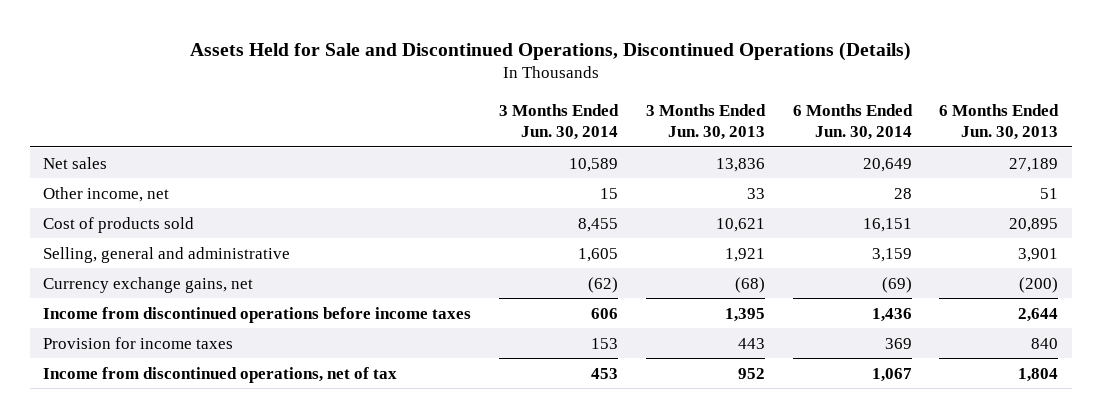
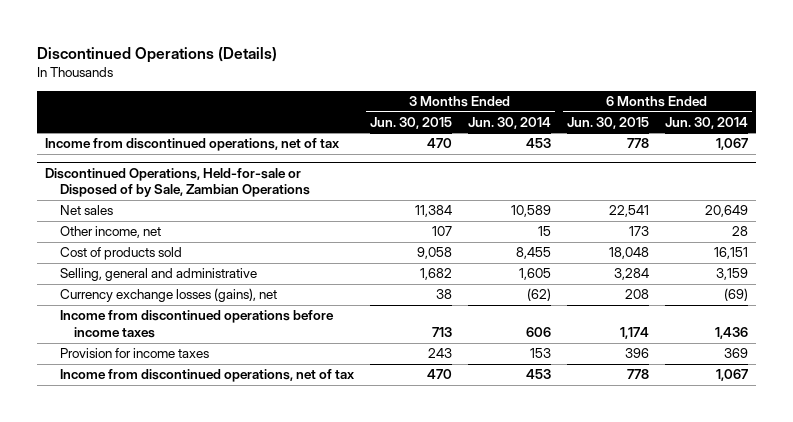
[189,41,911,61] Assets Held for Sale and Discontinued Operations, Discontinued Operations (Details) -> [37,46,278,63] Discontinued Operations (Details)
[645,103,766,140] 3 Months Ended Jun. 30, 2013 -> none
[939,103,1060,140] 6 Months Ended Jun. 30, 2013 -> none
none -> [369,117,452,130] Jun. 30, 2015
none -> [566,117,649,130] Jun. 30, 2015
none -> [45,138,340,152] Income from discontinued operations, net of tax
none -> [45,167,310,198] Discontinued Operations, Held-for-sale or Disposed of by Sale, Zambian Operations
[43,276,254,293] Currency exchange gains, net -> [59,288,277,303] Currency exchange losses (gains), net

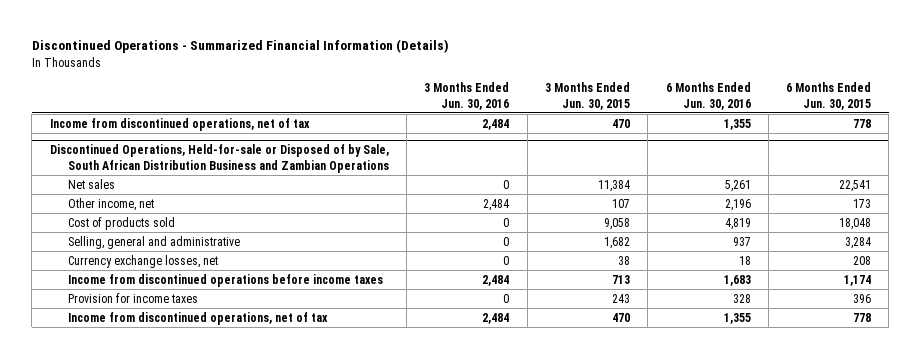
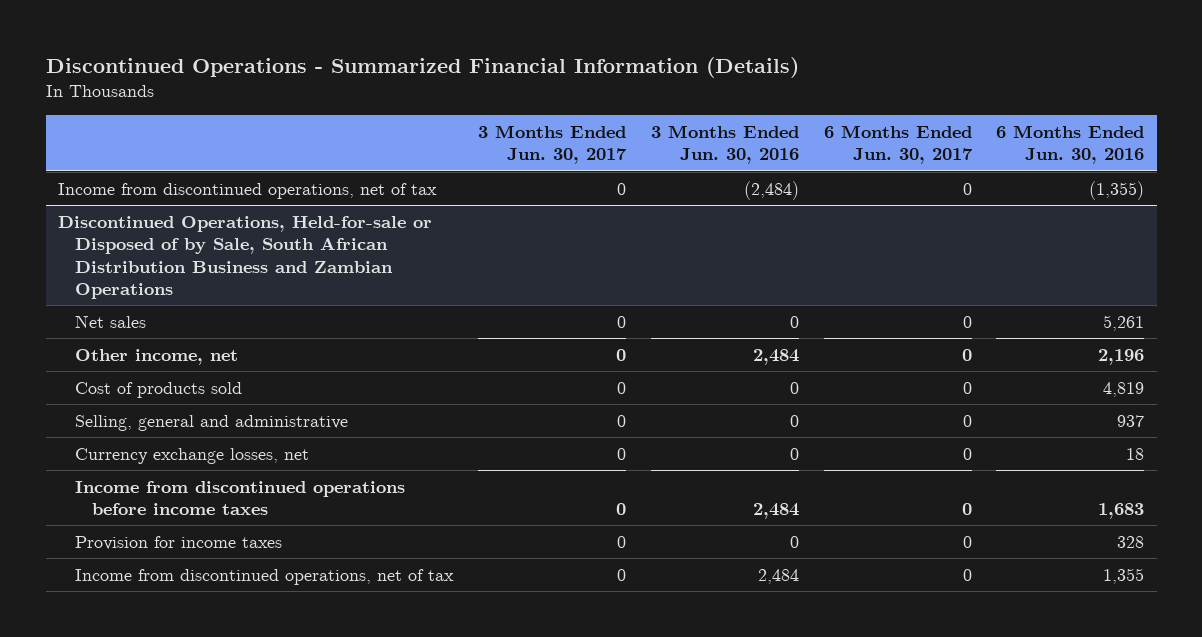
[545,82,631,110] 3 Months Ended Jun. 30, 2015 -> none
[786,82,872,110] 6 Months Ended Jun. 30, 2015 -> none
none -> [477,124,627,165] 3 Months Ended Jun. 30, 2017
none -> [823,124,973,165] 6 Months Ended Jun. 30, 2017
[482,118,510,130] 2,484 -> [743,180,799,200] (2,484)
[723,118,751,130] 1,355 -> [1089,180,1145,200] (1,355)

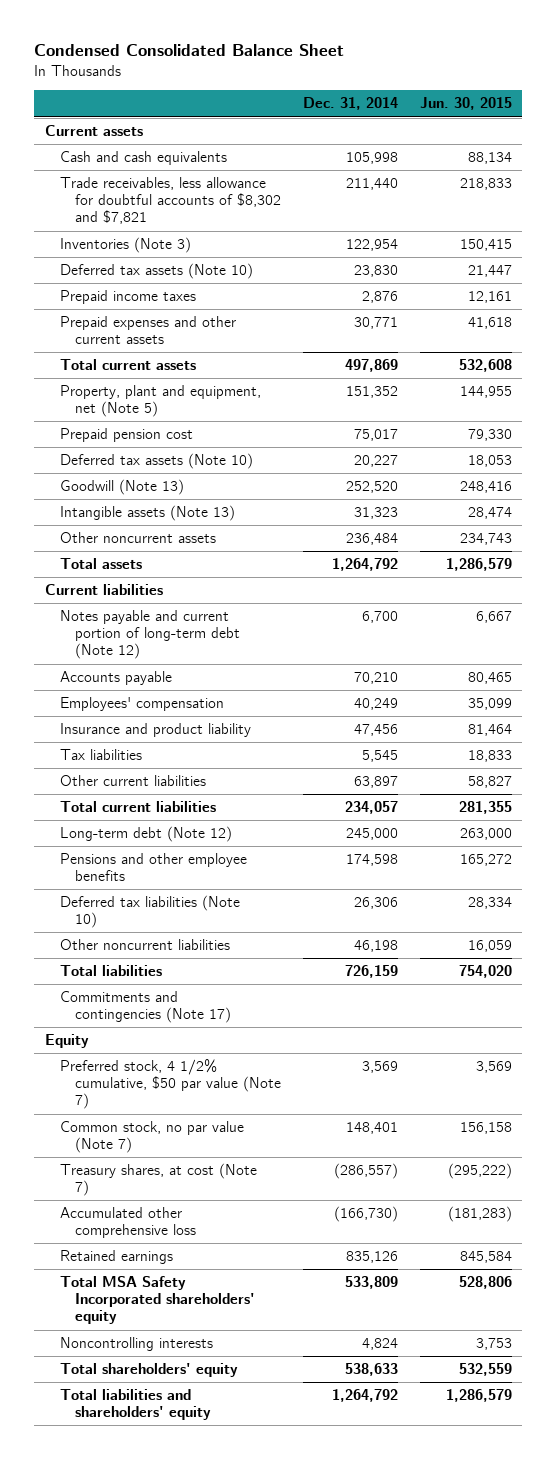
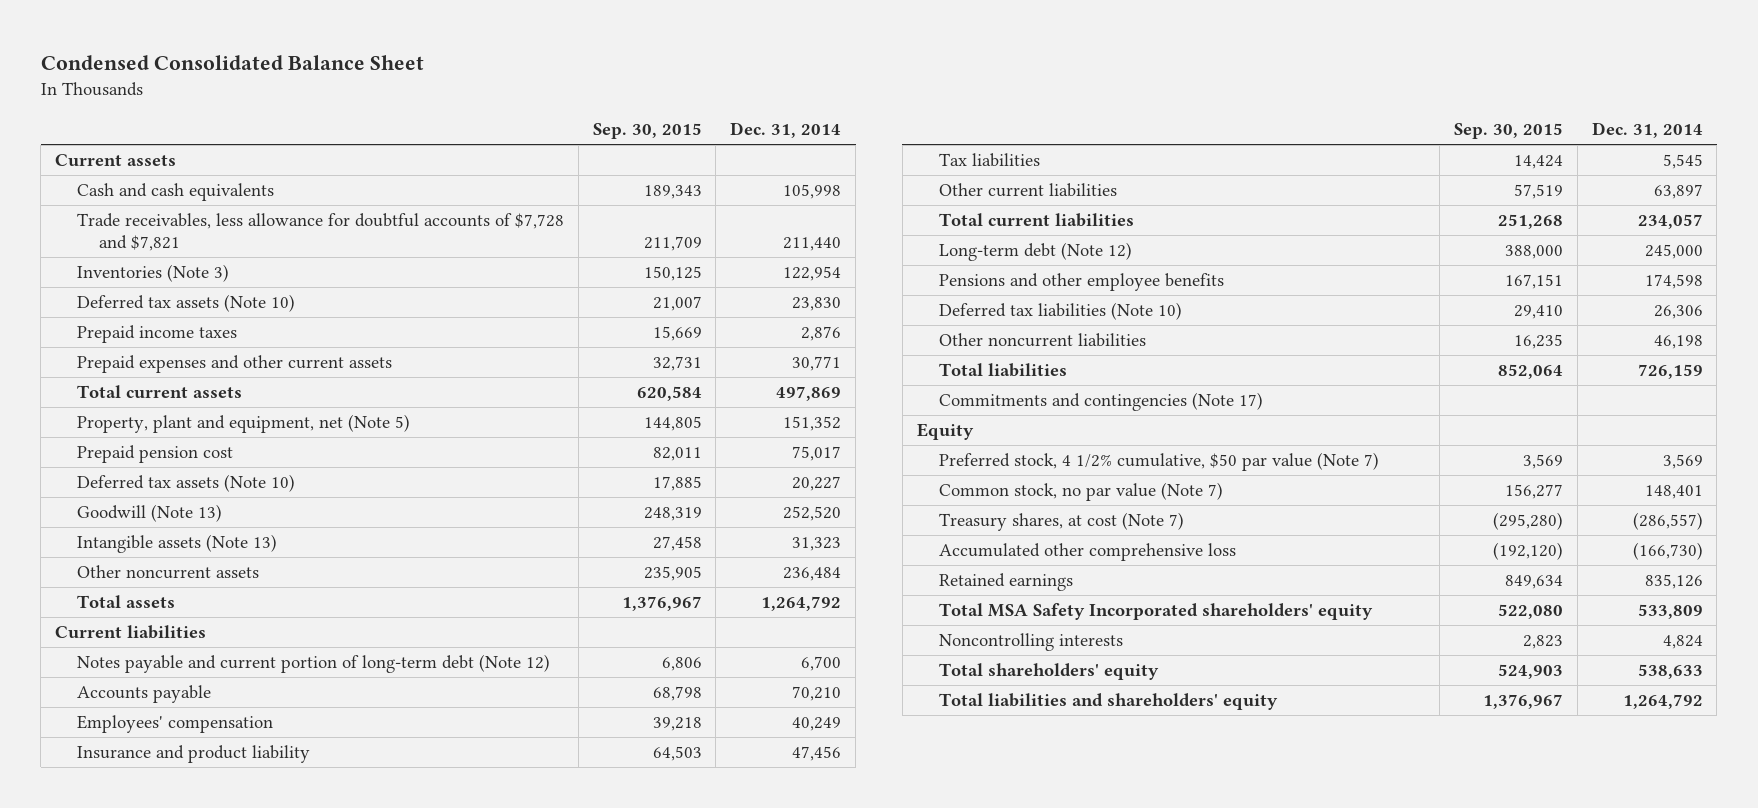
[419,97,512,111] Jun. 30, 2015 -> none
none -> [592,123,702,140] Sep. 30, 2015
[59,177,281,225] Trade receivables, less allowance for doubtful accounts of $8,302 and $7,821 -> [77,213,565,252] Trade receivables, less allowance for doubtful accounts of $7,728 and $7,821

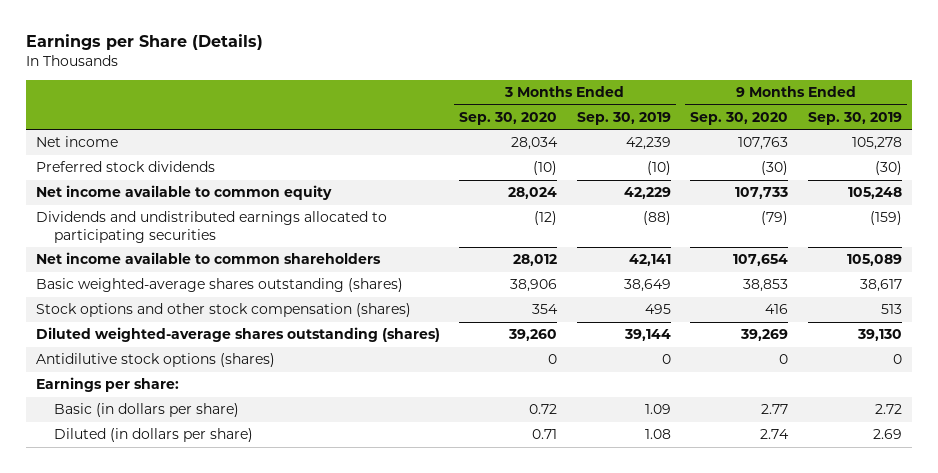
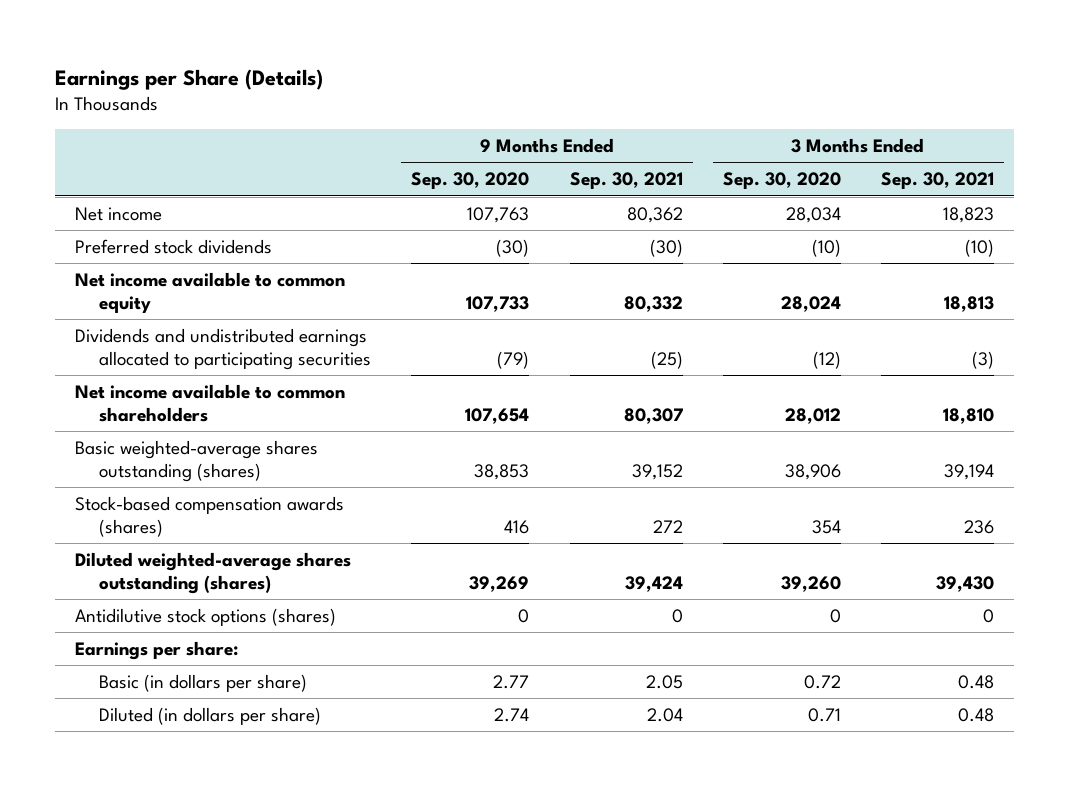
[576,111,671,125] Sep. 30, 2019 -> none
[807,111,902,125] Sep. 30, 2019 -> none
none -> [569,172,683,190] Sep. 30, 2021
none -> [881,172,995,190] Sep. 30, 2021
[35,303,411,318] Stock options and other stock compensation (shares) -> [75,495,345,538] Stock-based compensation awards (shares)

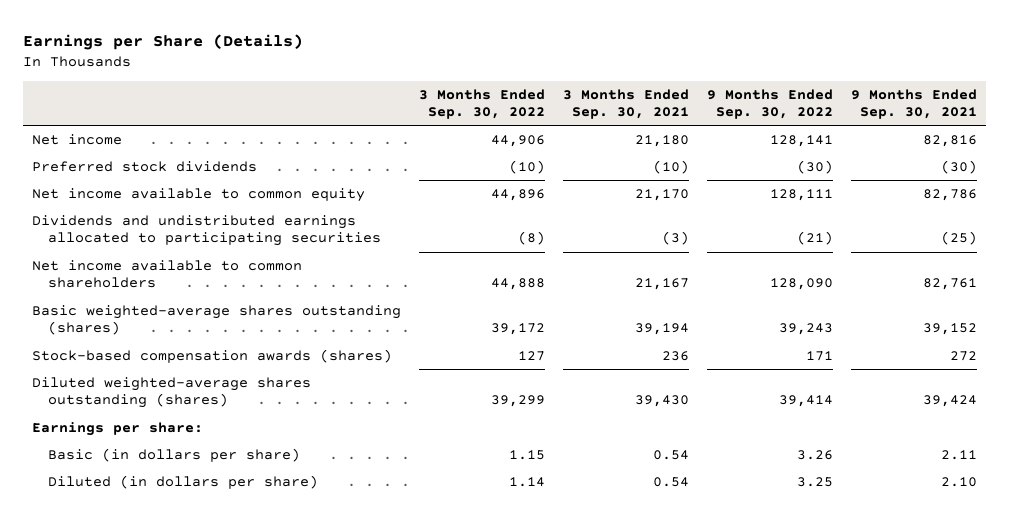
[411,172,530,190] Sep. 30, 2020 -> none
[722,172,841,190] Sep. 30, 2020 -> none
none -> [419,89,546,120] 3 Months Ended Sep. 30, 2022
none -> [707,89,834,120] 9 Months Ended Sep. 30, 2022
[626,206,683,223] 80,362 -> [923,135,978,148] 82,816
[943,206,995,223] 18,823 -> [635,135,690,148] 21,180
[623,296,683,313] 80,332 -> [923,189,978,202] 82,786
[944,296,995,313] 18,813 -> [635,189,690,202] 21,170
[623,408,683,425] 80,307 -> [923,278,978,291] 82,761
[943,408,995,425] 18,810 -> [635,278,690,291] 21,167
[75,607,337,626] Antidilutive stock options (shares) -> none
[645,674,683,689] 2.05 -> [941,450,978,461] 2.11
[958,674,995,689] 0.48 -> [653,450,690,461] 0.54
[646,707,683,722] 2.04 -> [941,477,978,488] 2.10
[958,707,995,722] 0.48 -> [653,477,690,488] 0.54

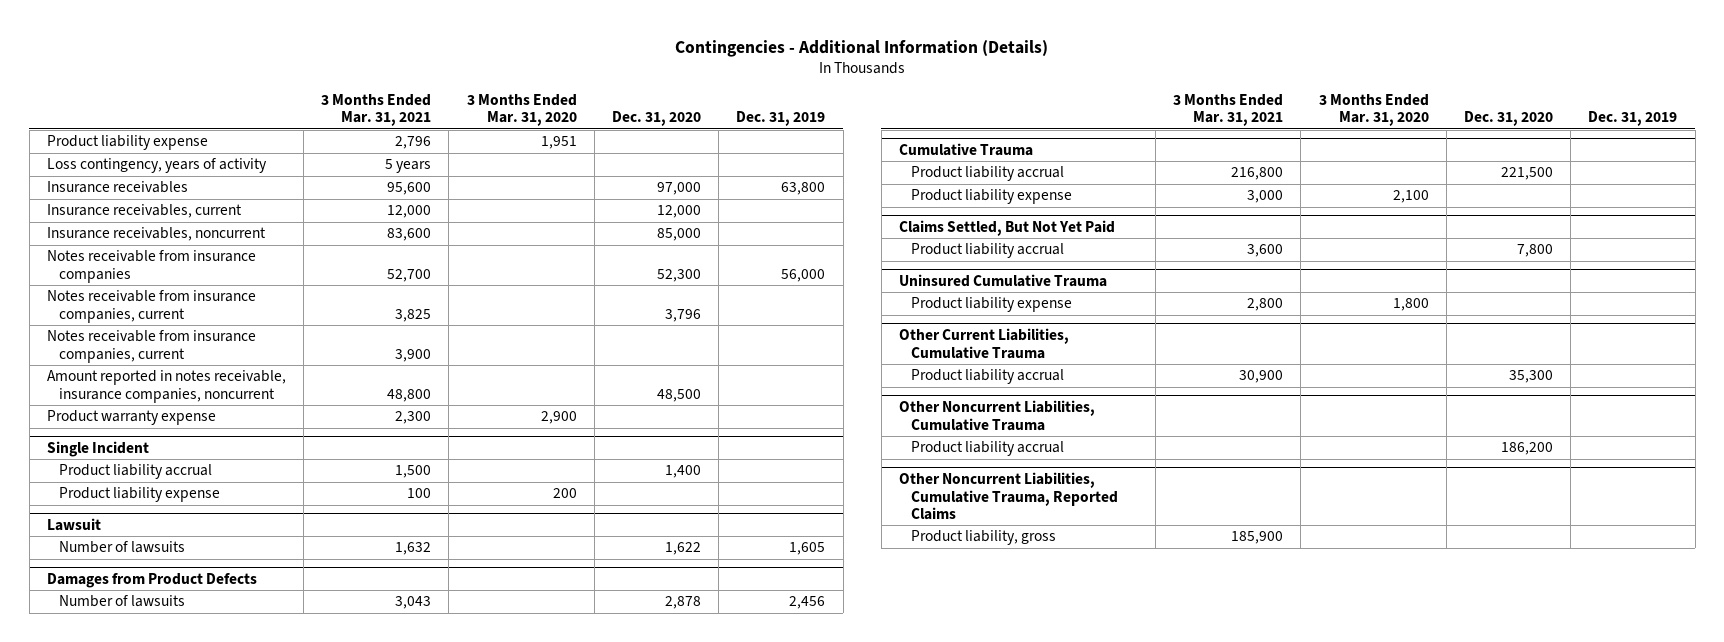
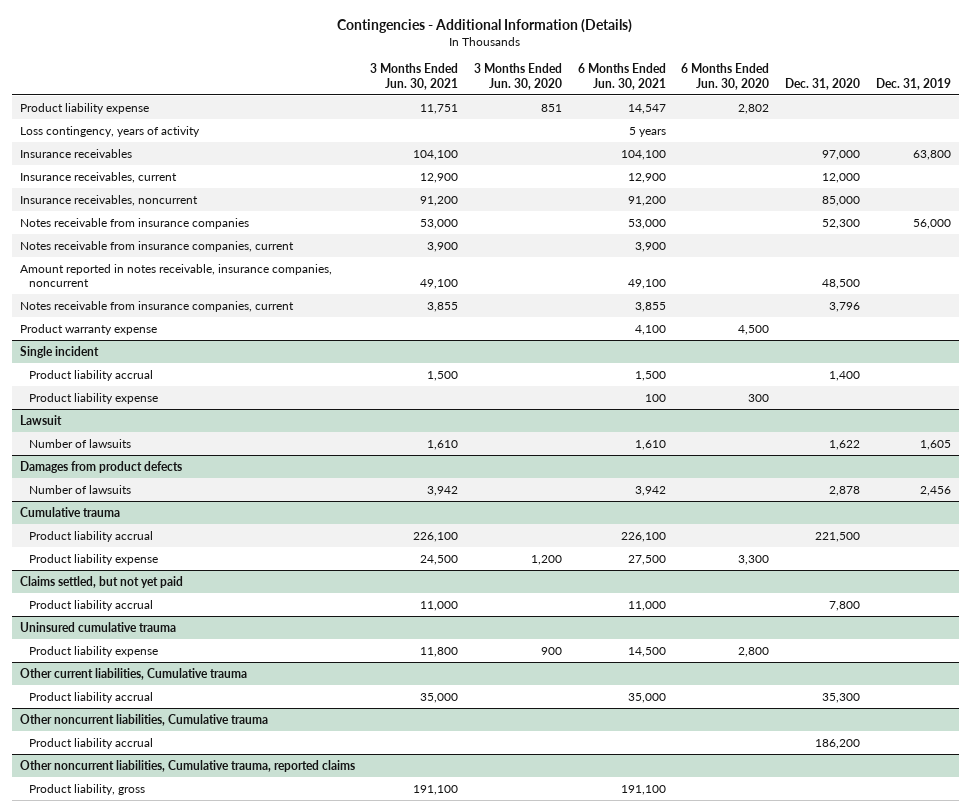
[321,93,432,127] 3 Months Ended Mar. 31, 2021 -> none
[466,93,577,127] 3 Months Ended Mar. 31, 2020 -> none
none -> [370,63,459,90] 3 Months Ended Jun. 30, 2021
none -> [474,63,563,90] 3 Months Ended Jun. 30, 2020
none -> [577,63,666,90] 6 Months Ended Jun. 30, 2021
none -> [681,63,770,90] 6 Months Ended Jun. 30, 2020
[46,290,256,323] Notes receivable from insurance companies, current -> [19,300,294,312] Notes receivable from insurance companies, current
[46,441,149,458] Single Incident -> [19,345,99,358] Single incident
[46,573,257,589] Damages from Product Defects -> [19,460,182,473] Damages from product defects
[898,143,1033,157] Cumulative Trauma -> [19,506,120,517] Cumulative trauma
[898,220,1115,237] Claims Settled, But Not Yet Paid -> [19,575,183,588] Claims settled, but not yet paid
[898,274,1107,288] Uninsured Cumulative Trauma -> [19,621,176,632] Uninsured cumulative trauma
[898,328,1069,359] Other Current Liabilities, Cumulative Trauma -> [19,667,247,680] Other current liabilities, Cumulative trauma
[898,400,1095,431] Other Noncurrent Liabilities, Cumulative Trauma -> [19,713,268,726] Other noncurrent liabilities, Cumulative trauma
[898,472,1119,521] Other Noncurrent Liabilities, Cumulative Trauma, Reported Claims -> [19,759,355,772] Other noncurrent liabilities, Cumulative trauma, reported claims

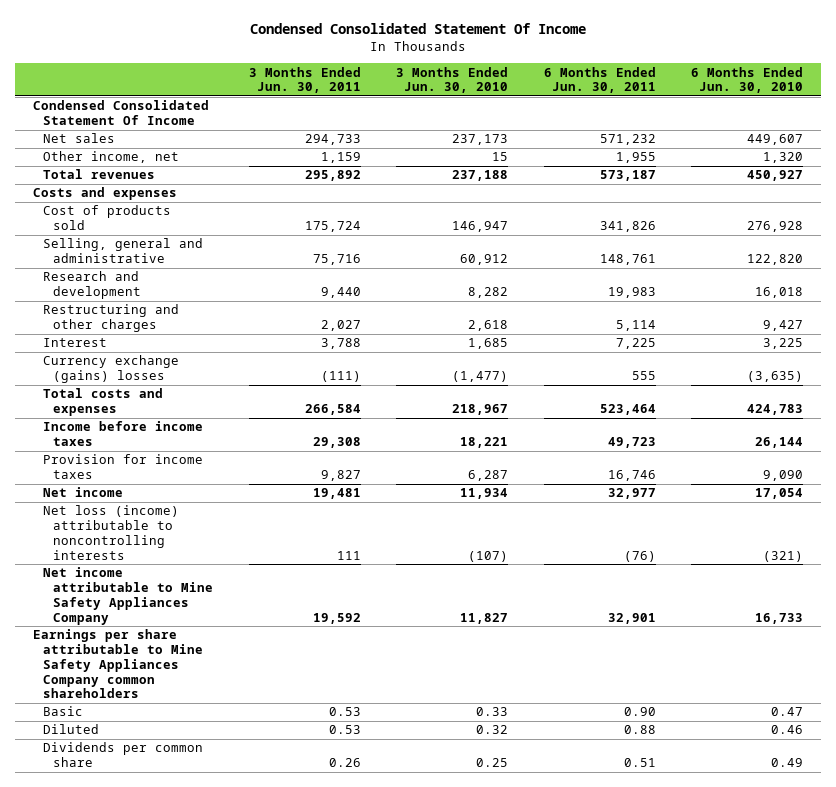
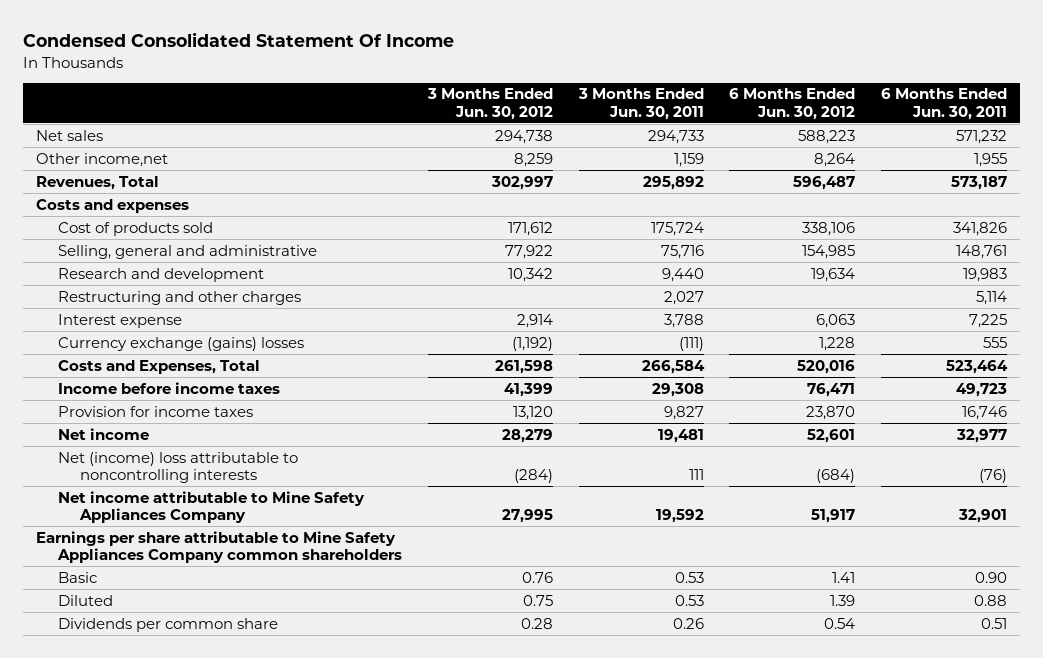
[396,66,509,94] 3 Months Ended Jun. 30, 2010 -> none
[691,66,804,94] 6 Months Ended Jun. 30, 2010 -> none
none -> [426,88,553,120] 3 Months Ended Jun. 30, 2012
none -> [729,88,856,120] 6 Months Ended Jun. 30, 2012
[32,100,209,126] Condensed Consolidated Statement Of Income -> none
[43,151,180,164] Other income, net -> [36,152,169,167] Other income,net
[43,169,156,180] Total revenues -> [36,175,160,190] Revenues, Total
[43,338,108,348] Interest -> [58,313,183,328] Interest expense
[43,388,164,417] Total costs and expenses -> [58,359,261,374] Costs and Expenses, Total
[43,505,180,560] Net loss (income) attributable to noncontrolling interests -> [58,451,299,484] Net (income) loss attributable to noncontrolling interests

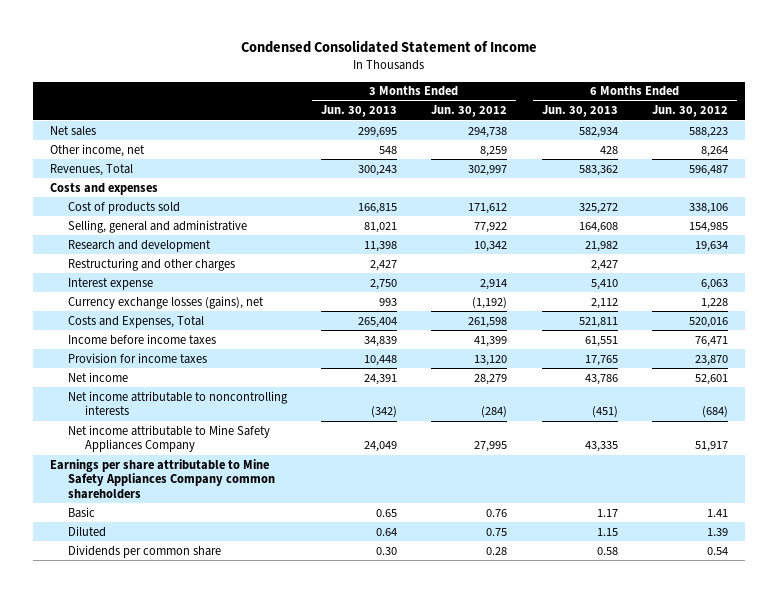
[23,32,455,48] Condensed Consolidated Statement Of Income -> [241,40,538,54] Condensed Consolidated Statement of Income
[577,88,704,120] 3 Months Ended Jun. 30, 2011 -> none
[881,88,1008,120] 6 Months Ended Jun. 30, 2011 -> none
none -> [320,105,397,118] Jun. 30, 2013
none -> [541,105,618,118] Jun. 30, 2013
[36,152,169,167] Other income,net -> [50,143,146,157] Other income, net
[58,336,305,351] Currency exchange (gains) losses -> [67,295,264,309] Currency exchange losses (gains), net
[58,451,299,484] Net (income) loss attributable to noncontrolling interests -> [67,390,288,416] Net income attributable to noncontrolling interests

